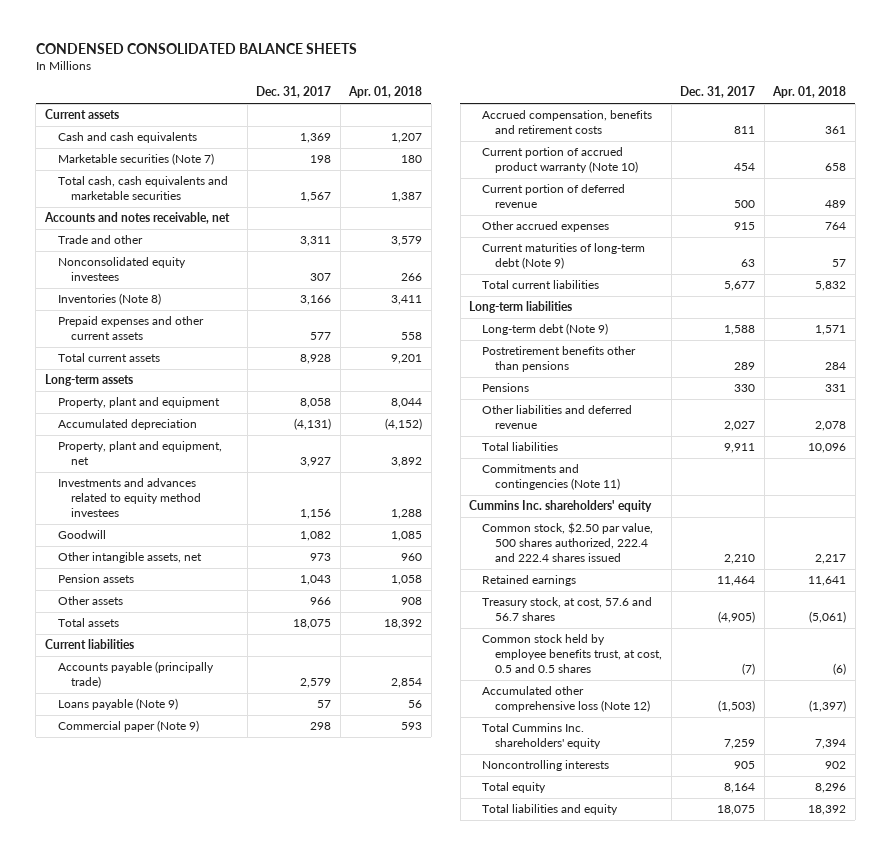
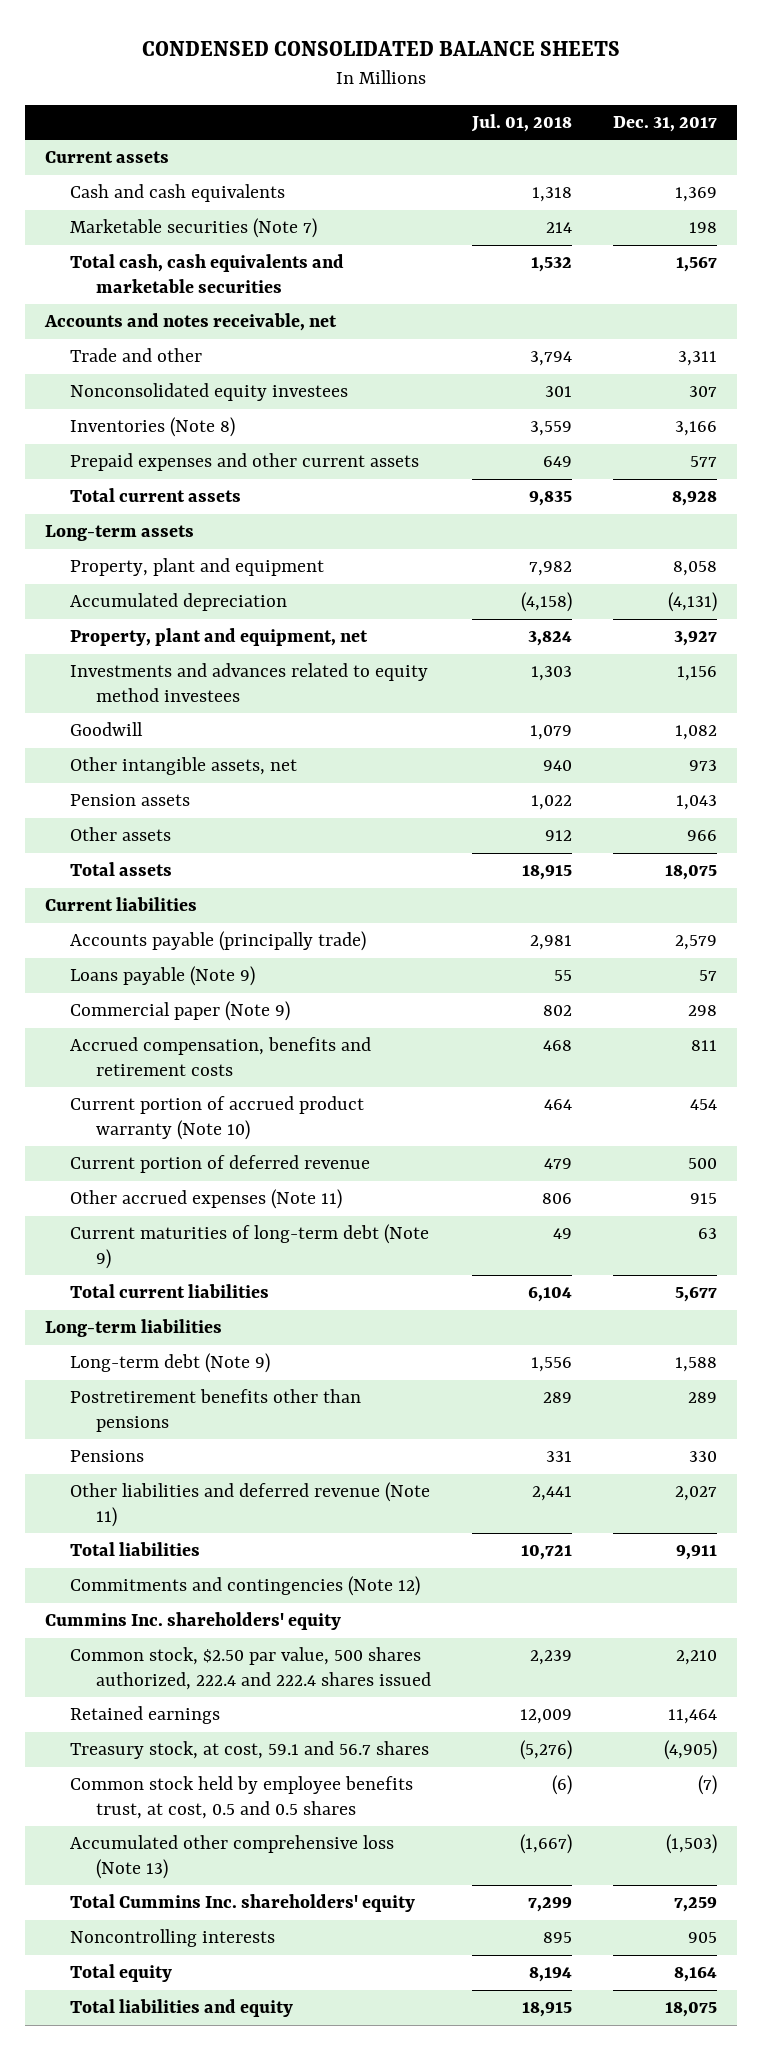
[348,86,423,99] Apr. 01, 2018 -> none
none -> [470,113,572,132] Jul. 01, 2018
[482,221,610,233] Other accrued expenses -> [70,1189,343,1210] Other accrued expenses (Note 11)
[482,405,633,430] Other liabilities and deferred revenue -> [70,1482,431,1528] Other liabilities and deferred revenue (Note 11)
[482,464,621,491] Commitments and contingencies (Note 11) -> [70,1576,421,1597] Commitments and contingencies (Note 12)
[482,597,653,622] Treasury stock, at cost, 57.6 and 56.7 shares -> [70,1741,430,1760] Treasury stock, at cost, 59.1 and 56.7 shares
[482,686,651,713] Accumulated other comprehensive loss (Note 12) -> [70,1835,395,1880] Accumulated other comprehensive loss (Note 13)

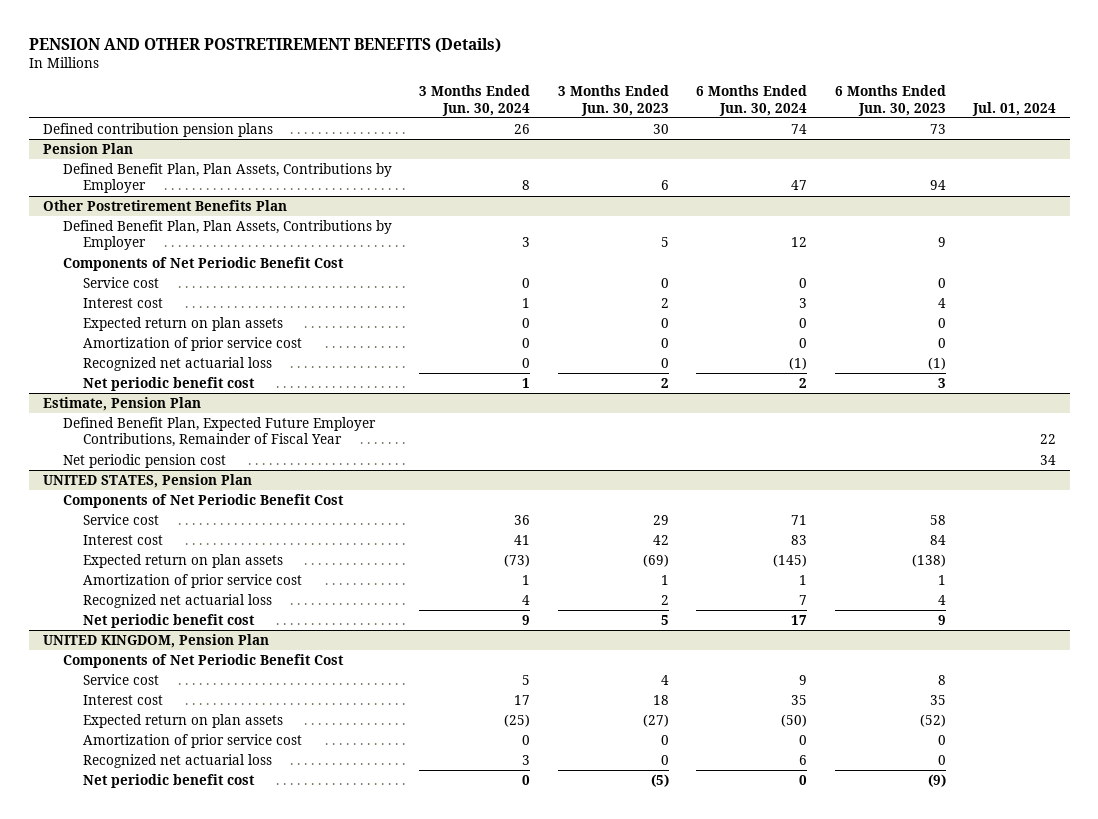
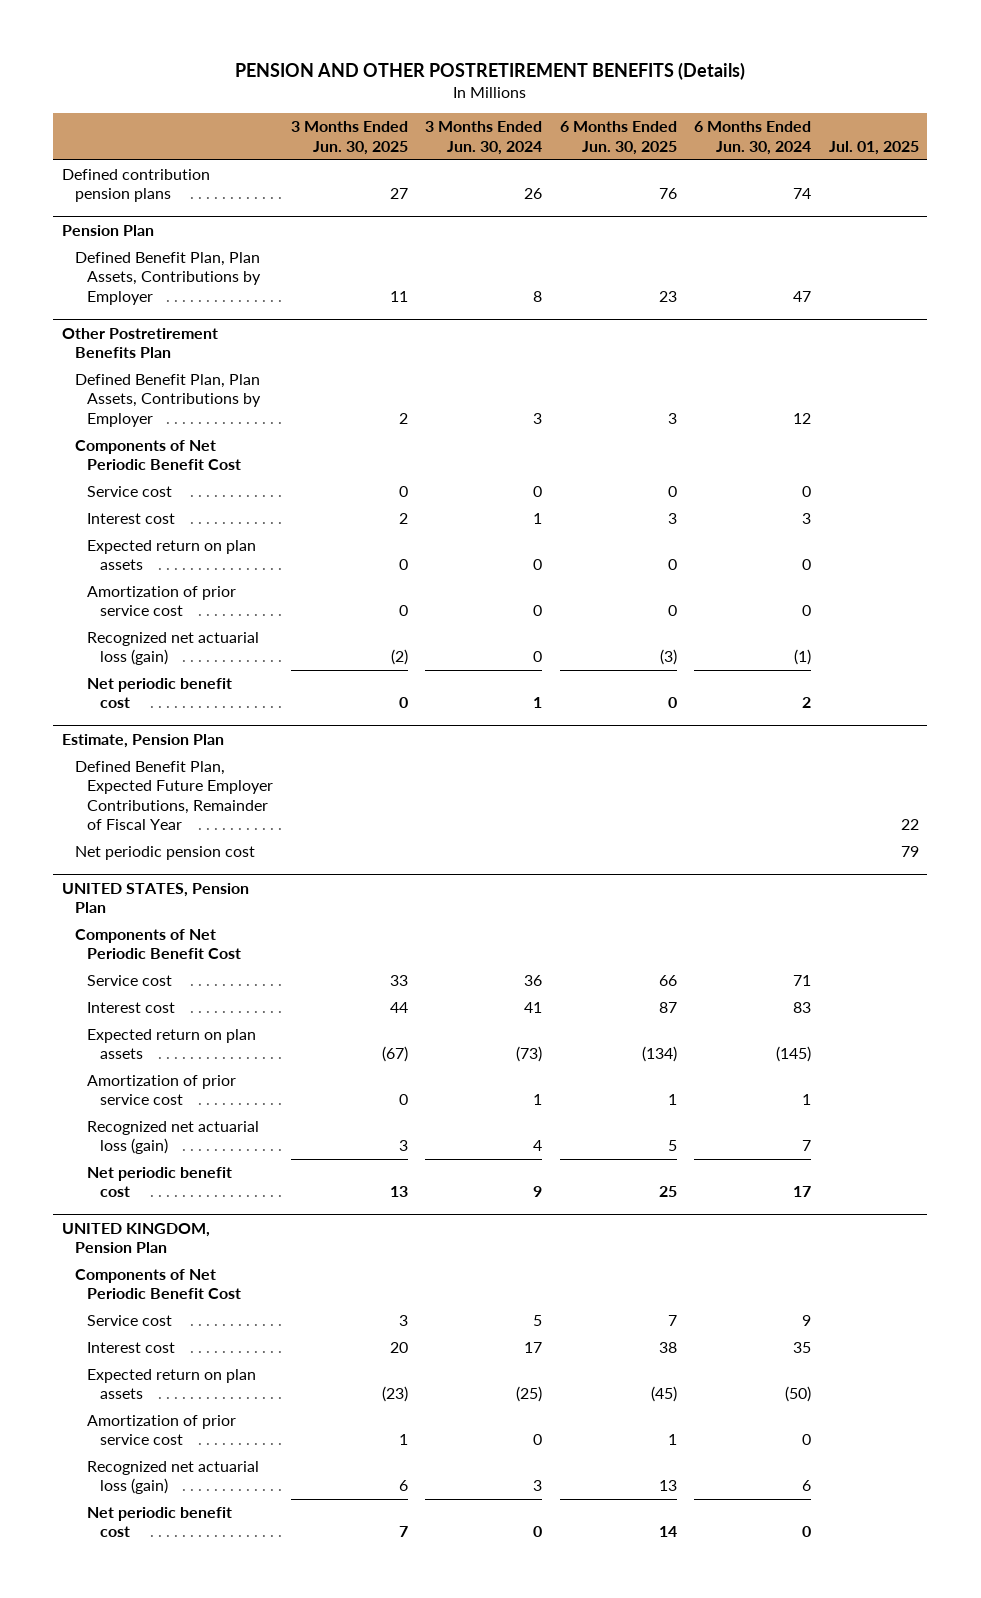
[557,85,669,116] 3 Months Ended Jun. 30, 2023 -> none
[834,85,946,116] 6 Months Ended Jun. 30, 2023 -> none
[971,101,1056,116] Jul. 01, 2024 -> none
none -> [290,121,408,155] 3 Months Ended Jun. 30, 2025
none -> [559,121,677,155] 6 Months Ended Jun. 30, 2025
none -> [828,140,919,155] Jul. 01, 2025
[82,357,272,372] Recognized net actuarial loss -> [87,631,260,666] Recognized net actuarial loss (gain)
[82,594,272,609] Recognized net actuarial loss -> [87,1120,260,1155] Recognized net actuarial loss (gain)
[82,754,272,769] Recognized net actuarial loss -> [87,1460,260,1495] Recognized net actuarial loss (gain)

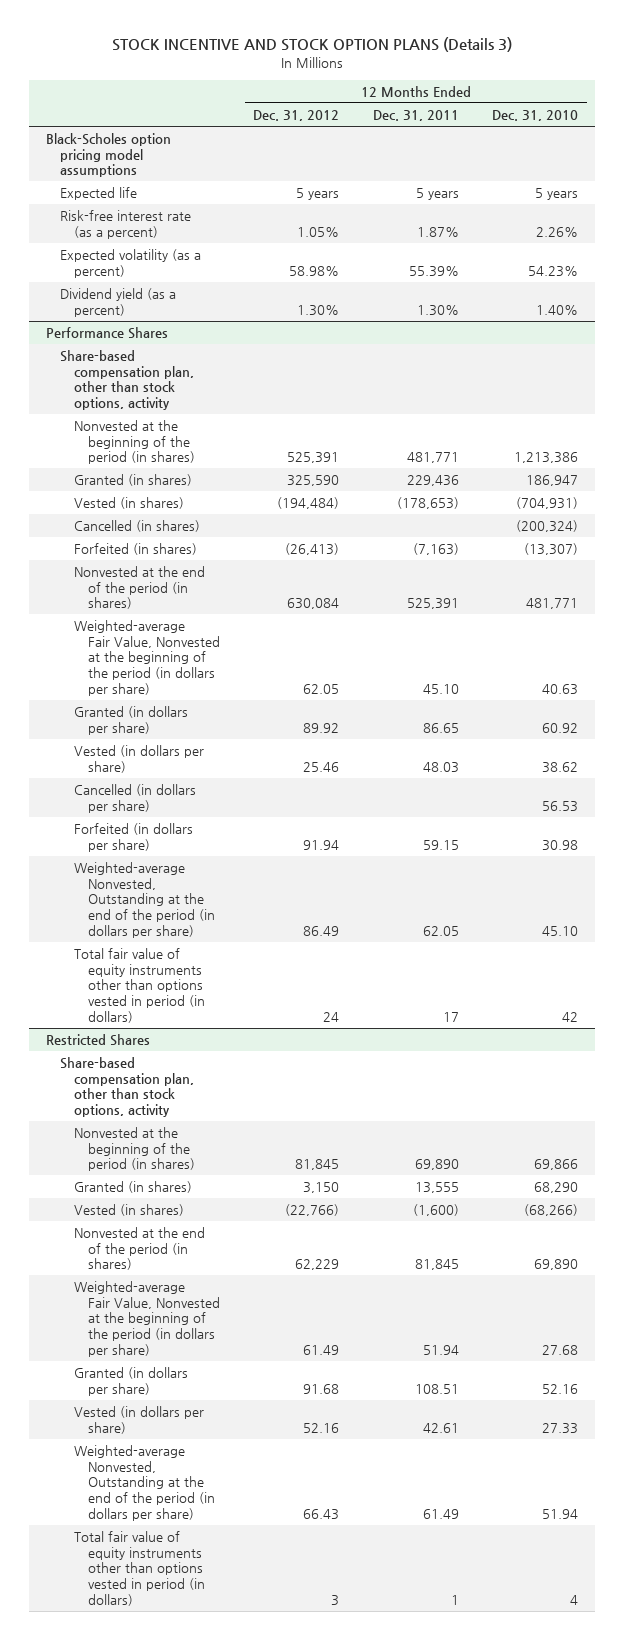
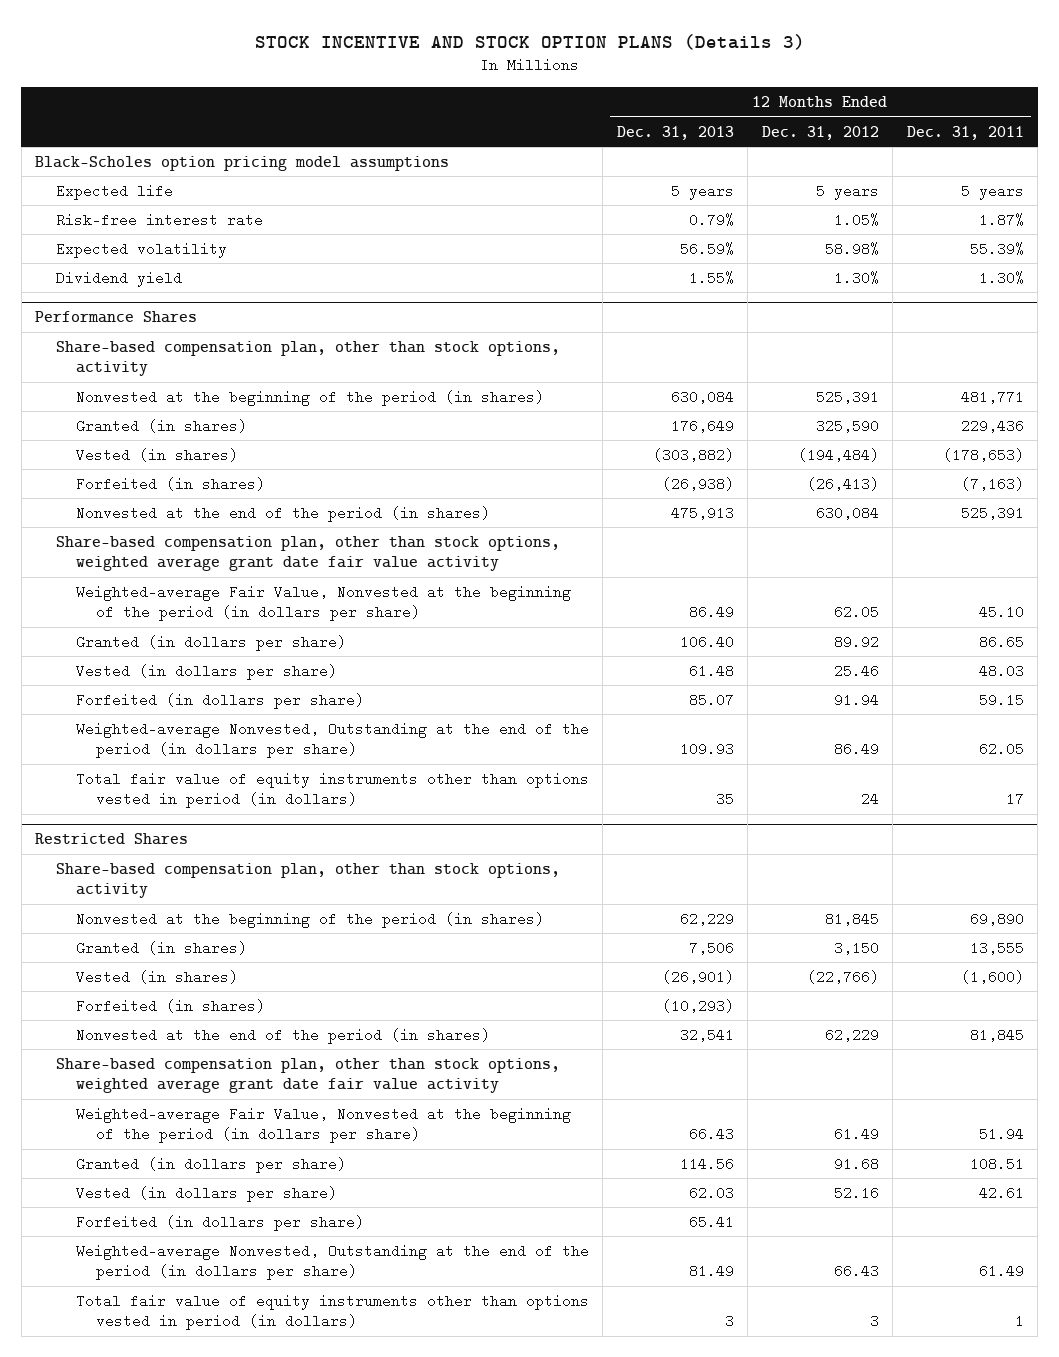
[492,109,579,121] Dec. 31, 2010 -> none
none -> [616,125,734,140] Dec. 31, 2013
[60,210,192,239] Risk-free interest rate (as a percent) -> [55,212,263,227] Risk-free interest rate
[60,249,202,278] Expected volatility (as a percent) -> [55,241,227,258] Expected volatility
[60,288,177,317] Dividend yield (as a percent) -> [55,270,182,287] Dividend yield
[73,520,200,533] Cancelled (in shares) -> none
none -> [55,535,560,572] Share-based compensation plan, other than stock options, weighted average grant date fair value activity
[73,784,196,813] Cancelled (in dollars per share) -> none
none -> [75,998,265,1013] Forfeited (in shares)
none -> [55,1057,560,1094] Share-based compensation plan, other than stock options, weighted average grant date fair value activity
none -> [75,1214,364,1231] Forfeited (in dollars per share)

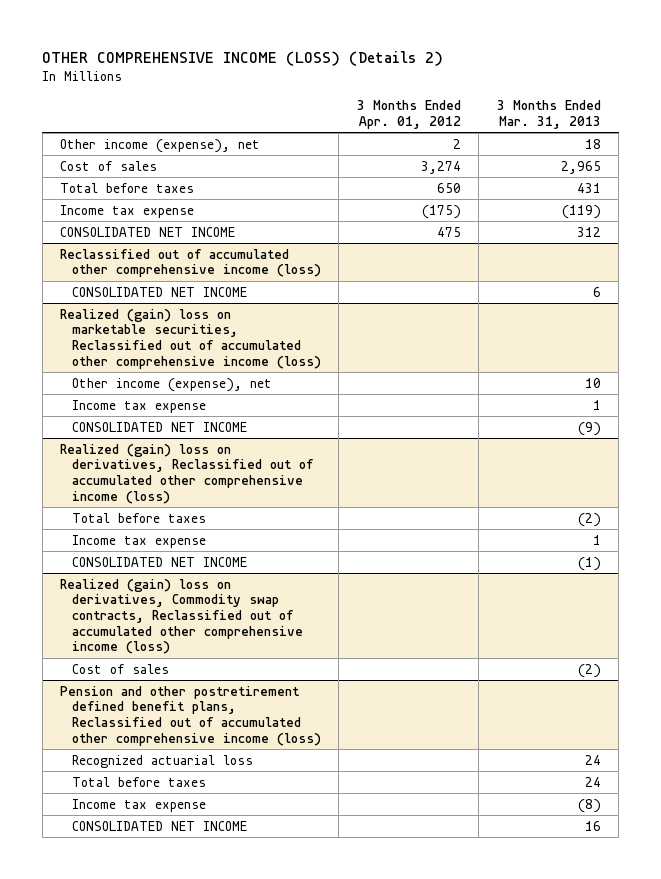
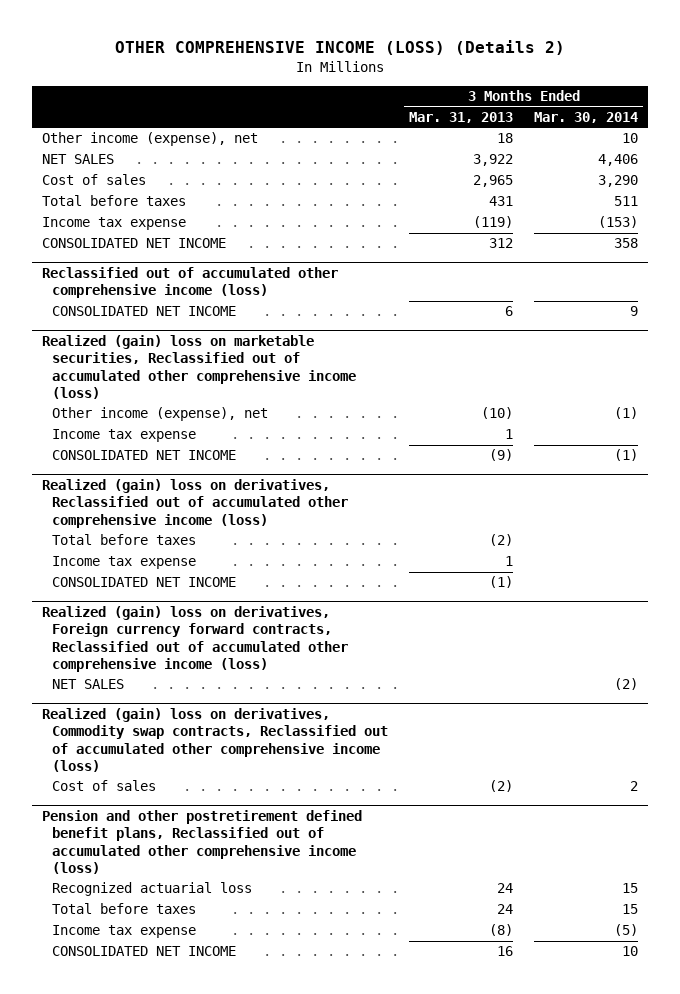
[356,99,461,129] 3 Months Ended Apr. 01, 2012 -> none
none -> [533,112,638,124] Mar. 30, 2014
none -> [42,154,115,165] NET SALES
[584,377,601,388] 10 -> [481,407,514,420] (10)
none -> [42,606,349,673] Realized (gain) loss on derivatives, Foreign currency forward contracts, Reclassified out of accumulated other comprehensive income (loss)
none -> [52,679,125,690] NET SALES

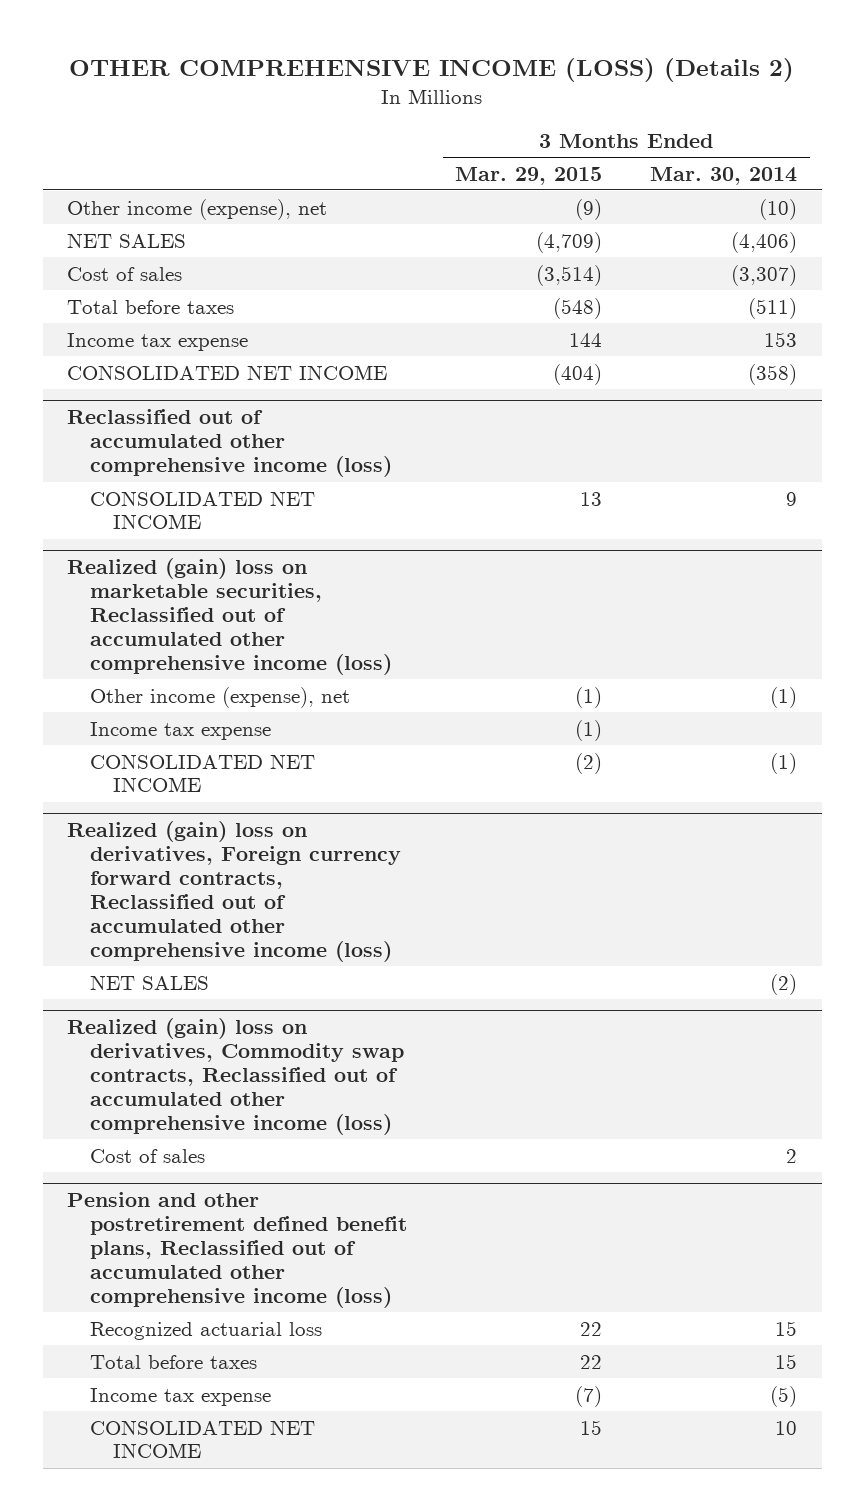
[409,112,514,124] Mar. 31, 2013 -> none
none -> [455,166,603,185] Mar. 29, 2015
[621,133,638,144] 10 -> [759,198,798,220] (10)
[597,154,638,167] 4,406 -> [731,231,798,253] (4,406)
[597,175,638,188] 3,290 -> [731,264,798,286] (3,307)
[613,196,638,207] 511 -> [748,297,798,319] (511)
[597,216,638,229] (153) -> [764,331,798,347] 153
[613,238,638,249] 358 -> [748,363,798,385] (358)
[42,479,349,528] Realized (gain) loss on derivatives, Reclassified out of accumulated other comprehensive income (loss) -> none
[52,534,197,546] Total before taxes -> none
[52,556,197,570] Income tax expense -> none
[52,577,237,588] CONSOLIDATED NET INCOME -> none

